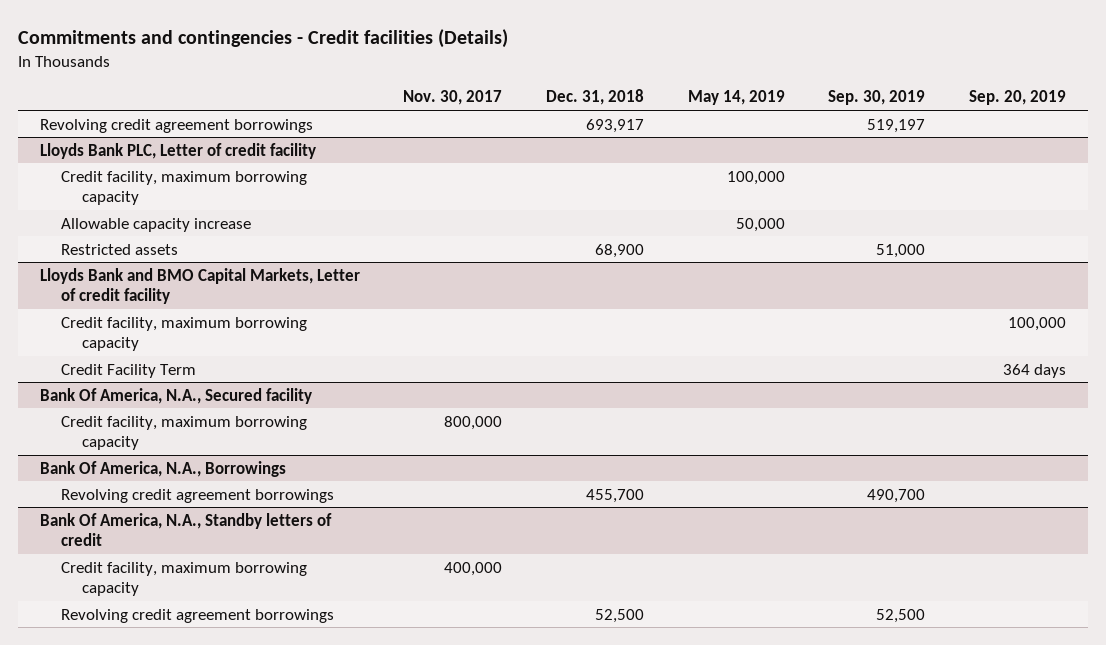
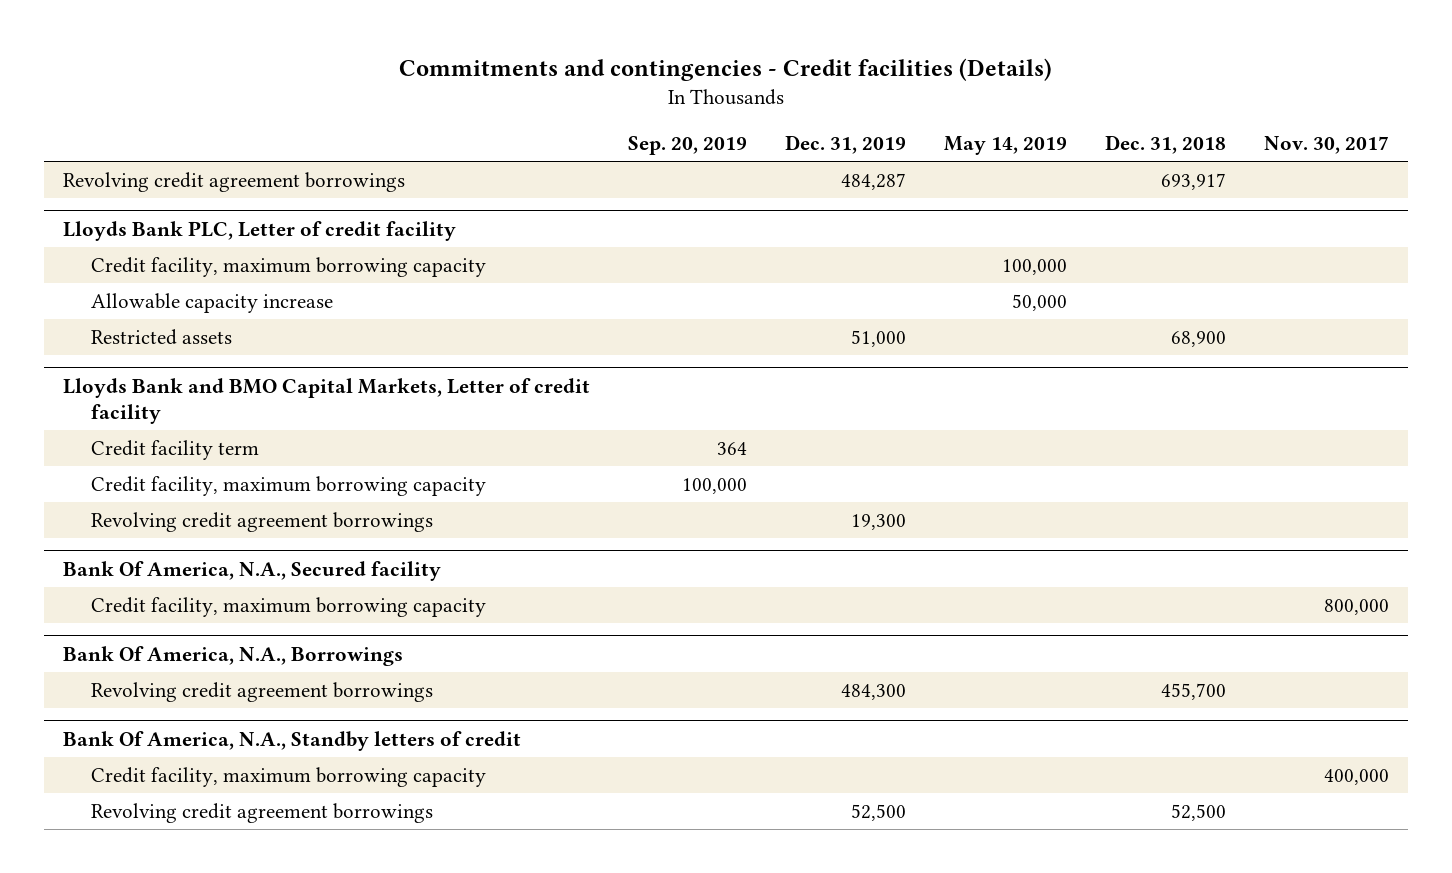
[828,90,926,106] Sep. 30, 2019 -> none
none -> [784,134,906,154] Dec. 31, 2019
none -> [91,439,260,460] Credit facility term
[60,363,196,378] Credit Facility Term -> none
none -> [91,511,434,532] Revolving credit agreement borrowings

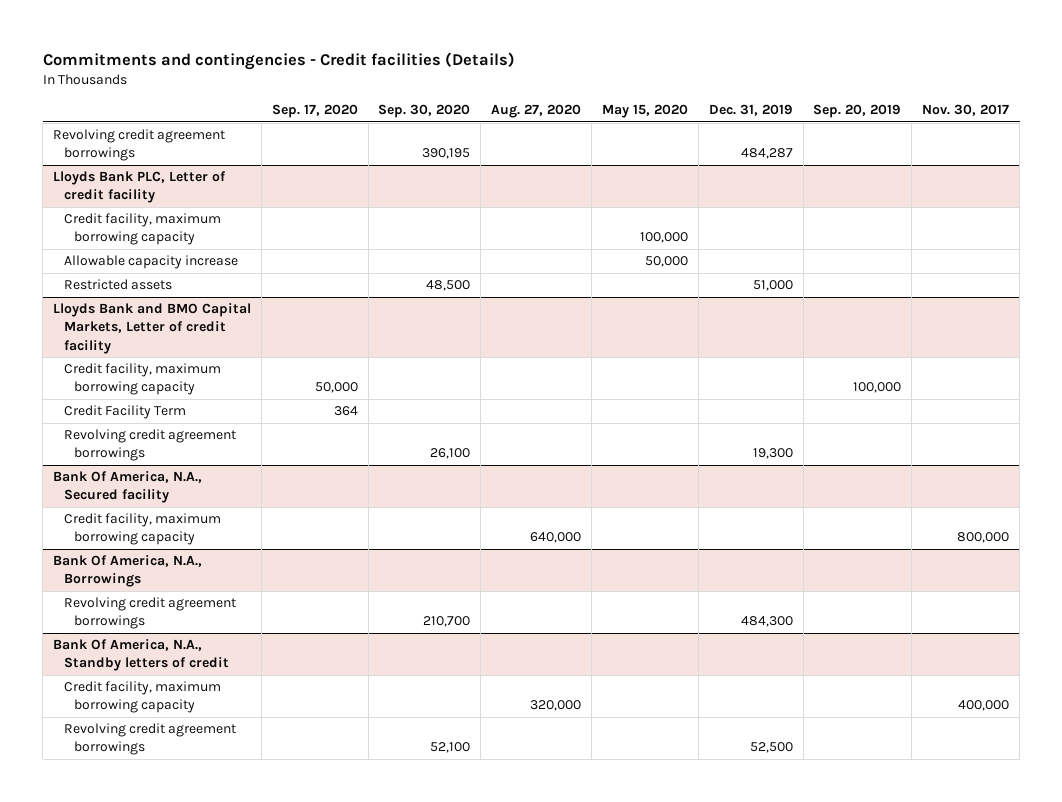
[943,135,1067,155] May 14, 2019 -> none
[1104,134,1226,154] Dec. 31, 2018 -> none
none -> [271,104,358,119] Sep. 17, 2020
none -> [378,104,471,119] Sep. 30, 2020
none -> [491,104,582,119] Aug. 27, 2020
none -> [601,104,688,119] May 15, 2020
[91,439,260,460] Credit facility term -> none
none -> [63,405,186,420] Credit Facility Term

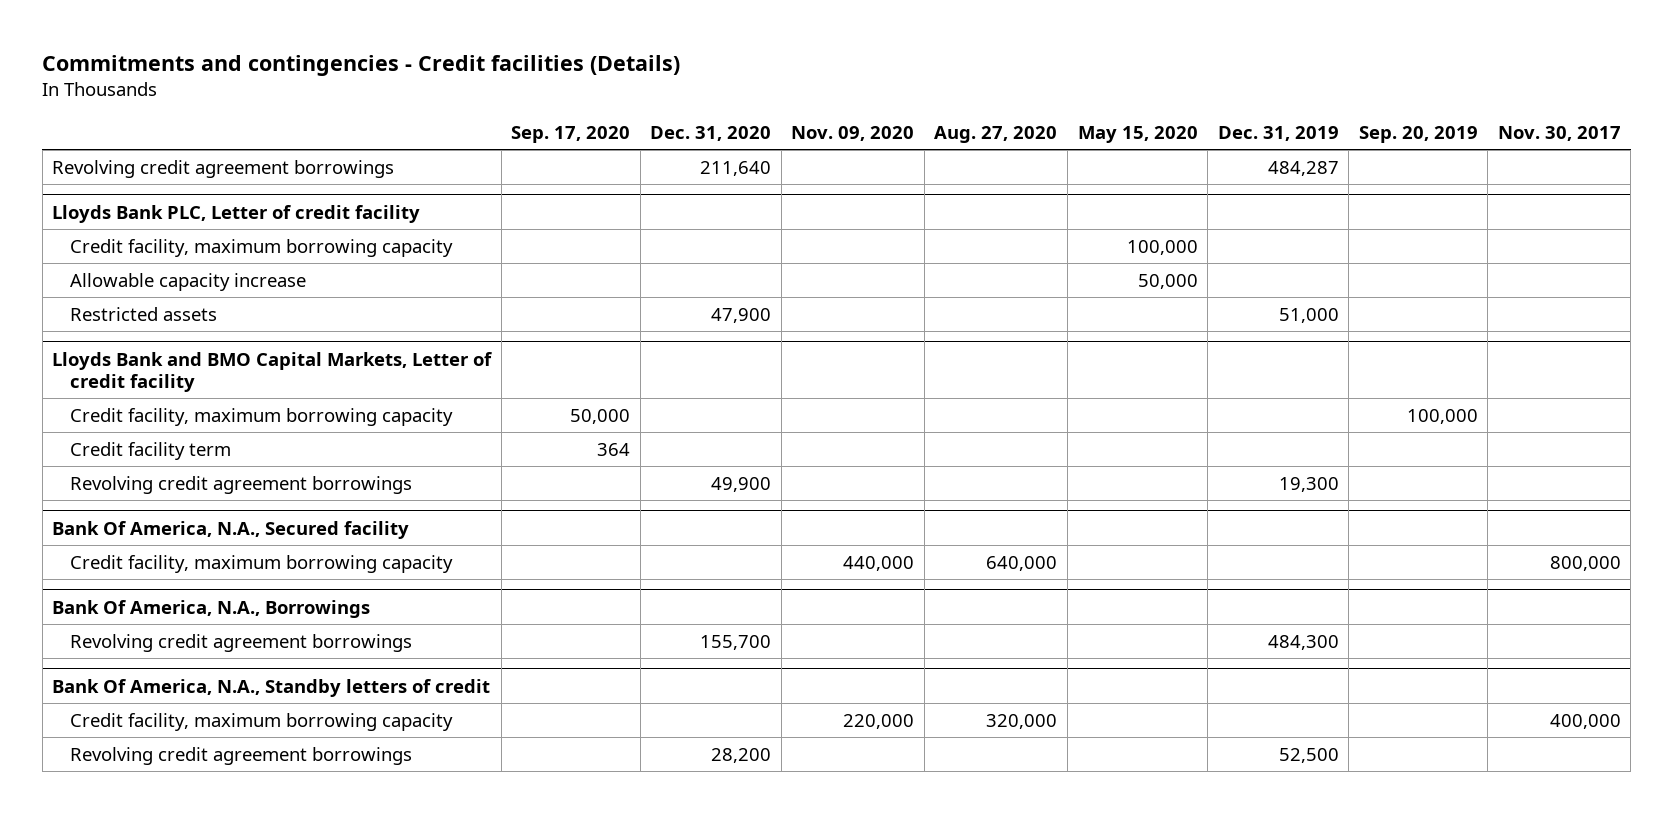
[378,104,471,119] Sep. 30, 2020 -> none
none -> [650,125,772,141] Dec. 31, 2020
none -> [791,125,915,141] Nov. 09, 2020
[63,405,186,420] Credit Facility Term -> [70,441,232,460] Credit facility term

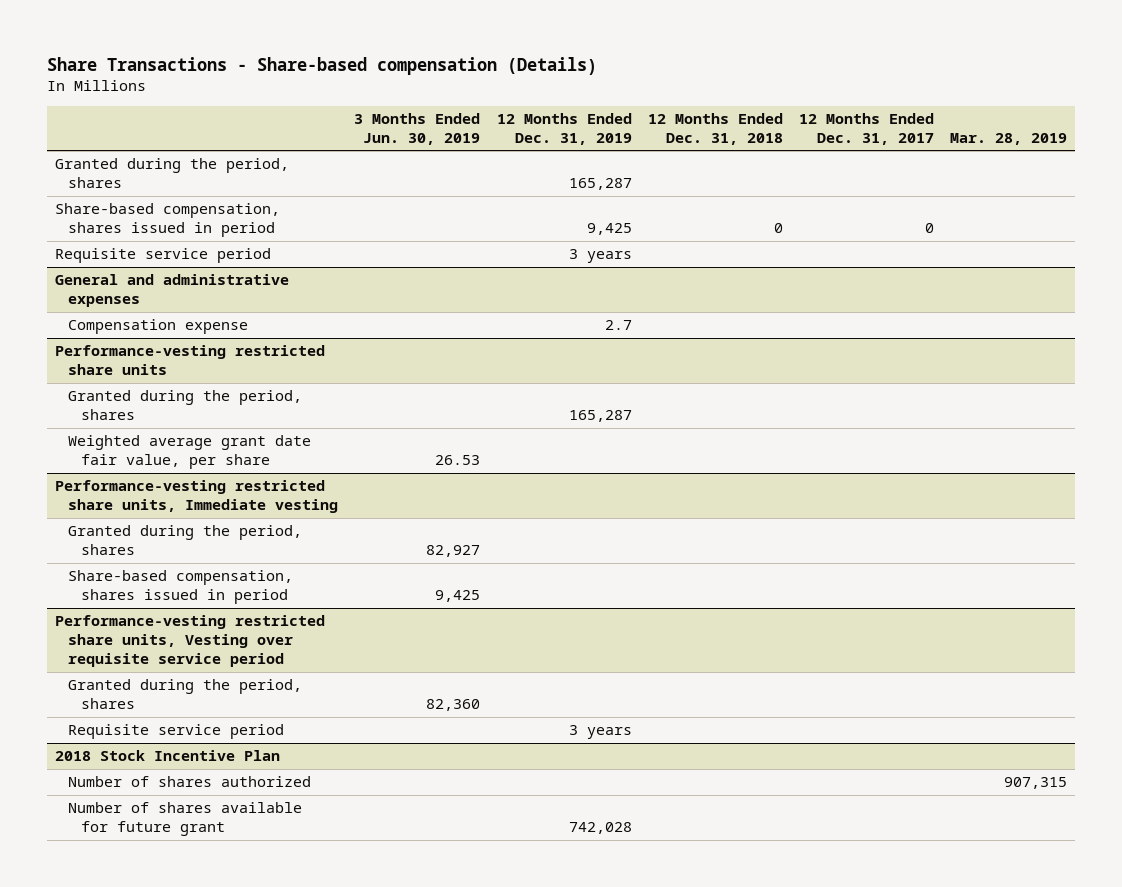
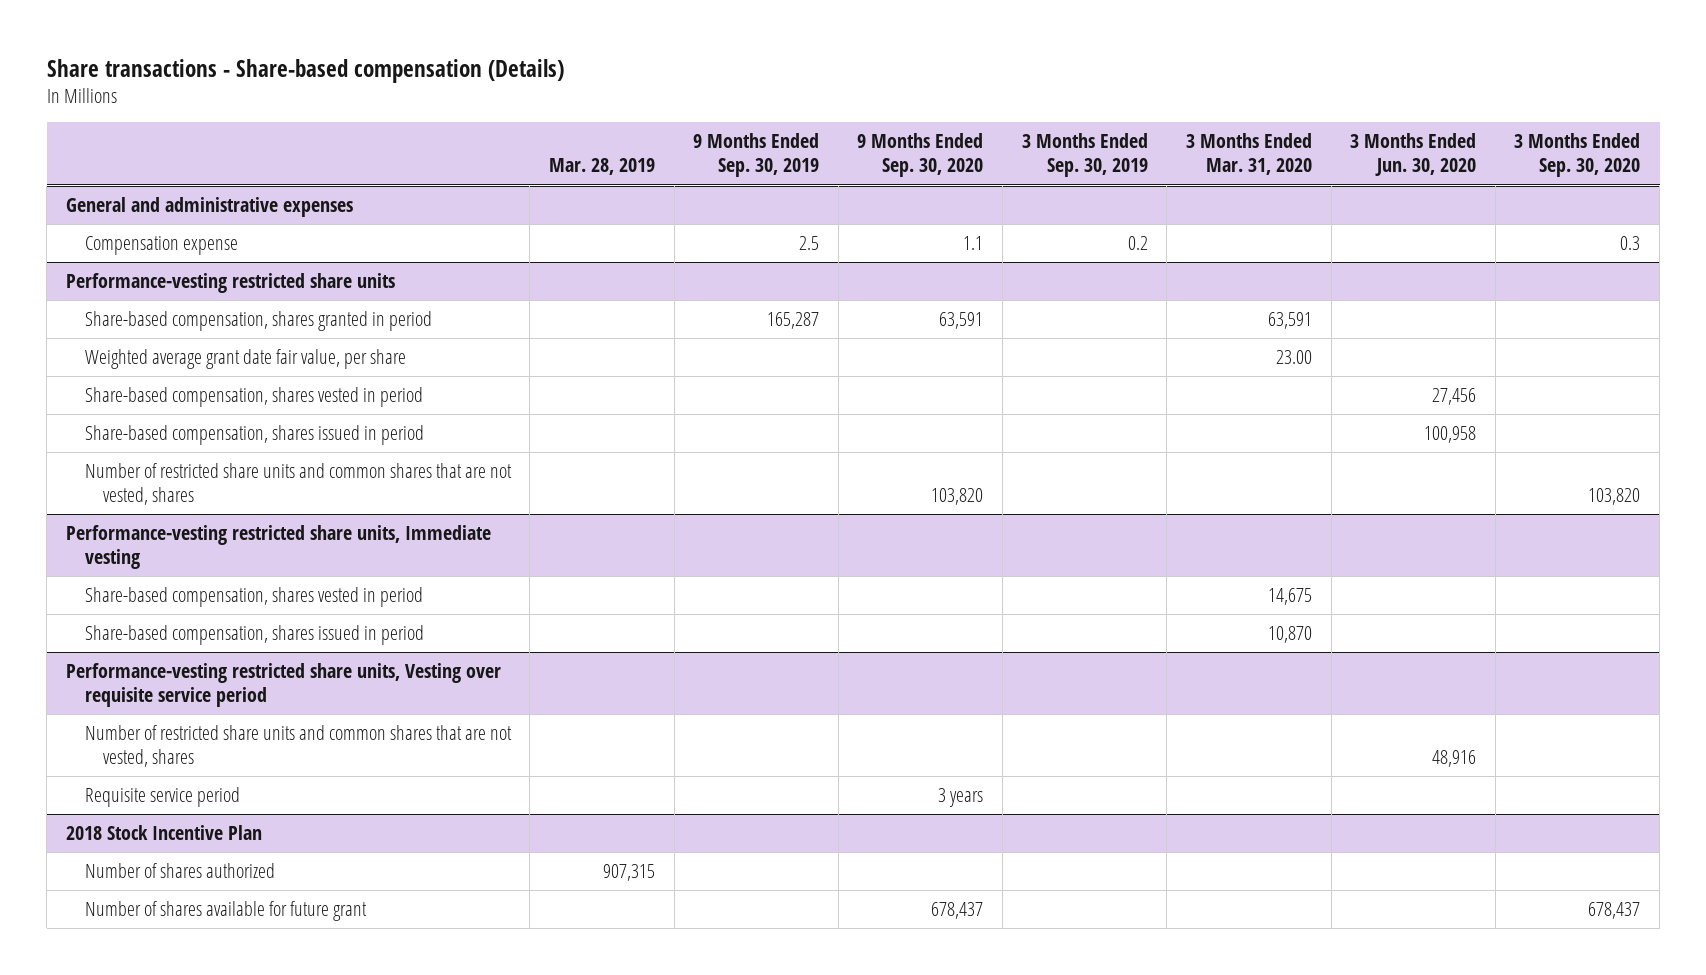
[47,56,598,75] Share Transactions - Share-based compensation (Details) -> [46,58,564,83] Share transactions - Share-based compensation (Details)
[354,112,481,145] 3 Months Ended Jun. 30, 2019 -> none
[496,112,632,145] 12 Months Ended Dec. 31, 2019 -> none
[647,112,783,145] 12 Months Ended Dec. 31, 2018 -> none
[798,112,934,145] 12 Months Ended Dec. 31, 2017 -> none
none -> [693,133,820,178] 9 Months Ended Sep. 30, 2019
none -> [857,133,984,178] 9 Months Ended Sep. 30, 2020
none -> [1021,133,1148,178] 3 Months Ended Sep. 30, 2019
none -> [1185,133,1312,176] 3 Months Ended Mar. 31, 2020
none -> [1350,133,1477,177] 3 Months Ended Jun. 30, 2020
none -> [1514,133,1641,178] 3 Months Ended Sep. 30, 2020
[55,158,290,189] Granted during the period, shares -> none
[55,203,281,238] Share-based compensation, shares issued in period -> none
[55,248,272,264] Requisite service period -> none
[68,390,303,421] Granted during the period, shares -> [84,310,432,331] Share-based compensation, shares granted in period
none -> [84,386,423,407] Share-based compensation, shares vested in period
none -> [84,424,424,445] Share-based compensation, shares issued in period
none -> [84,462,512,506] Number of restricted share units and common shares that are not vested, shares
[68,525,303,556] Granted during the period, shares -> none
none -> [84,586,423,607] Share-based compensation, shares vested in period
[68,679,303,710] Granted during the period, shares -> none
none -> [84,724,512,768] Number of restricted share units and common shares that are not vested, shares

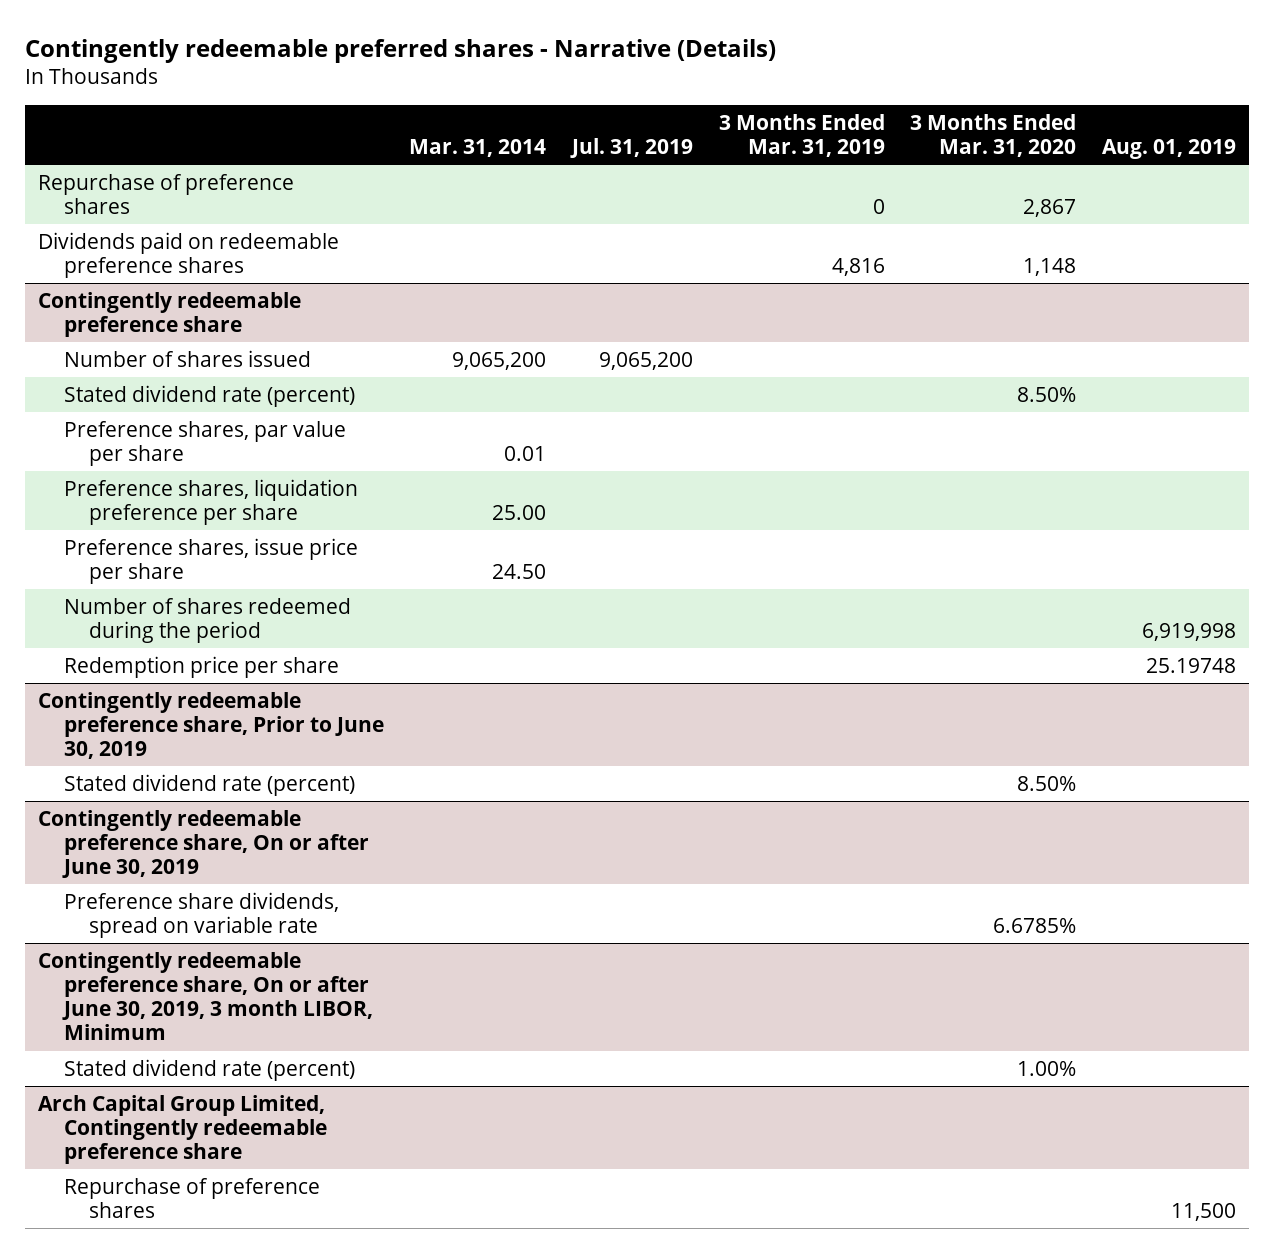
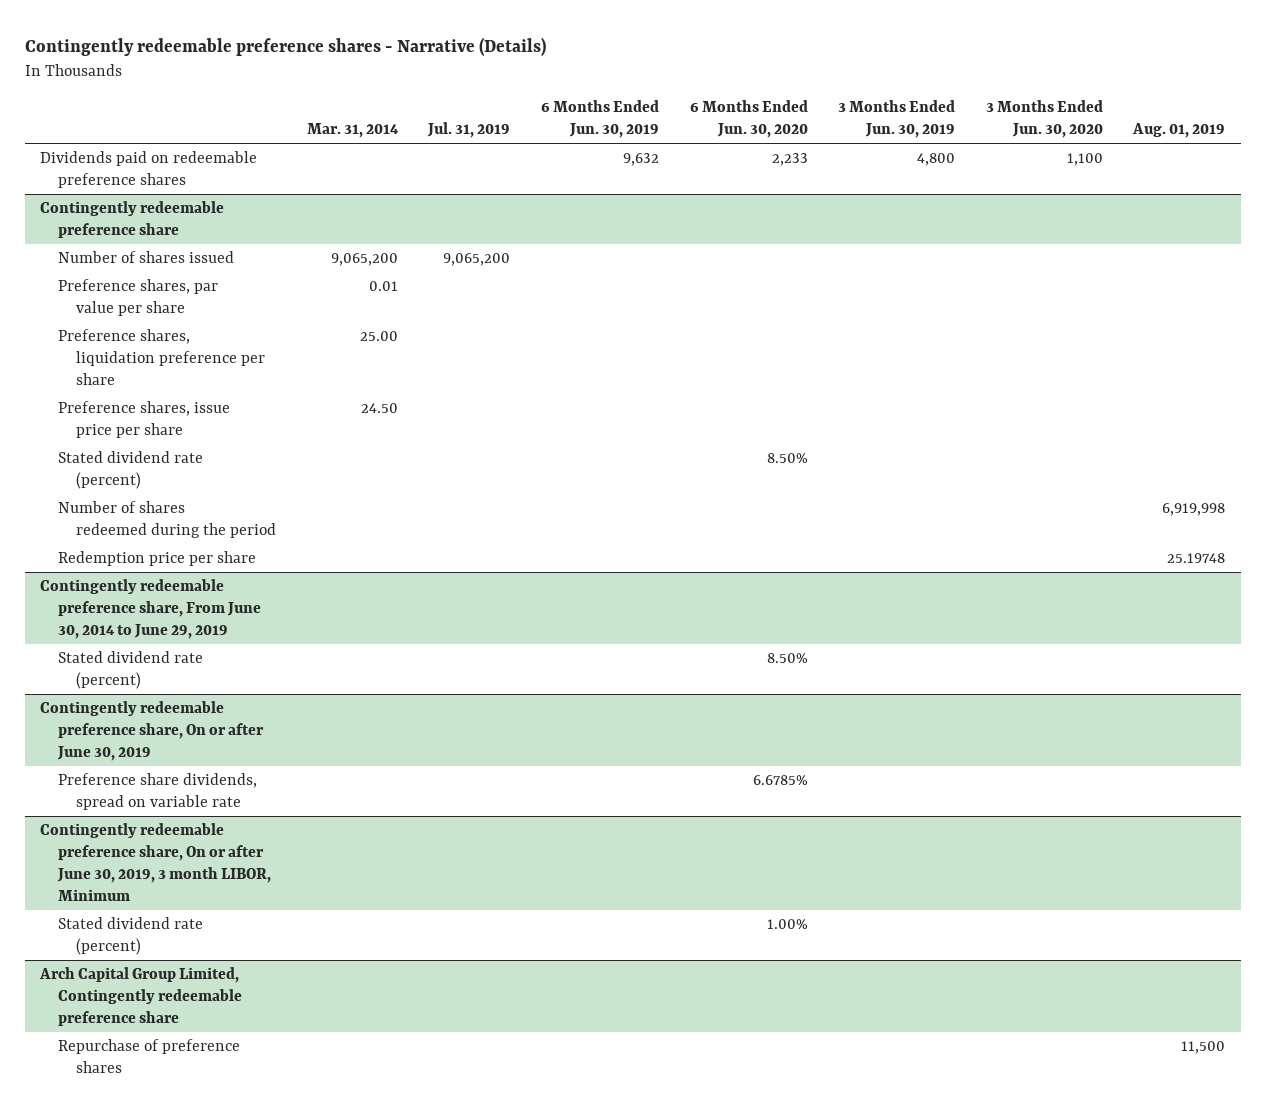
[25,38,777,63] Contingently redeemable preferred shares - Narrative (Details) -> [25,37,547,57] Contingently redeemable preference shares - Narrative (Details)
[718,113,885,157] 3 Months Ended Mar. 31, 2019 -> none
[910,113,1077,157] 3 Months Ended Mar. 31, 2020 -> none
none -> [540,100,659,139] 6 Months Ended Jun. 30, 2019
none -> [689,100,808,139] 6 Months Ended Jun. 30, 2020
none -> [838,100,956,139] 3 Months Ended Jun. 30, 2019
none -> [985,100,1103,139] 3 Months Ended Jun. 30, 2020
[38,173,295,214] Repurchase of preference shares -> none
[63,384,355,407] Stated dividend rate (percent) -> [58,451,204,490] Stated dividend rate (percent)
[38,691,384,760] Contingently redeemable preference share, Prior to June 30, 2019 -> [40,579,262,640] Contingently redeemable preference share, From June 30, 2014 to June 29, 2019

